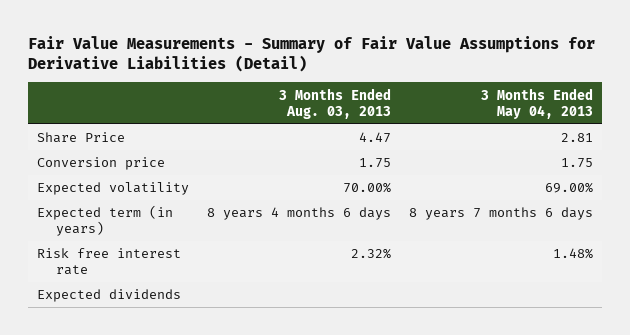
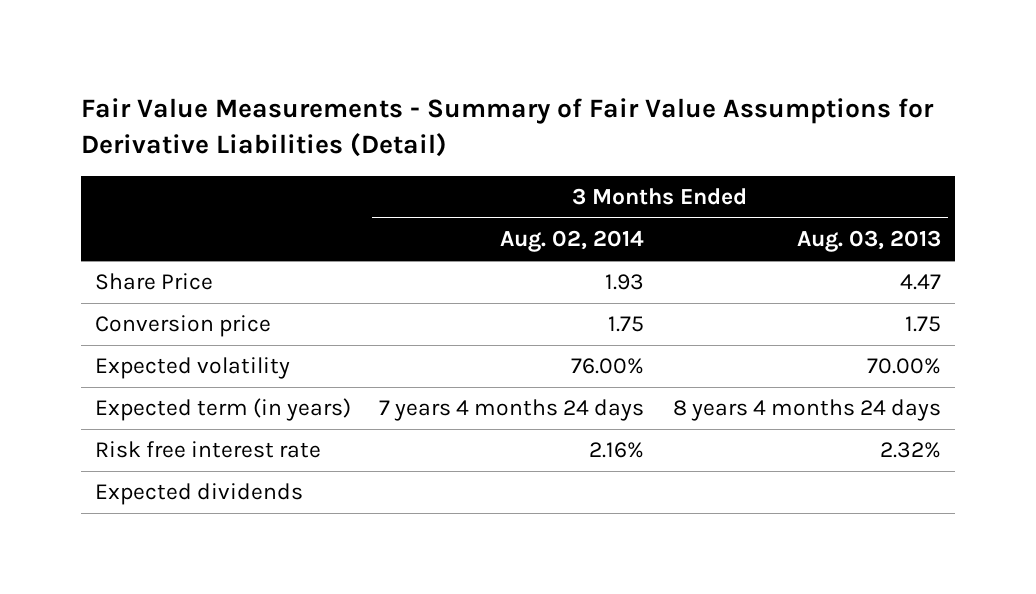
[480,87,593,119] 3 Months Ended May 04, 2013 -> none
none -> [500,230,645,253] Aug. 02, 2014
[207,207,392,221] 8 years 4 months 6 days -> [672,399,941,422] 8 years 4 months 24 days

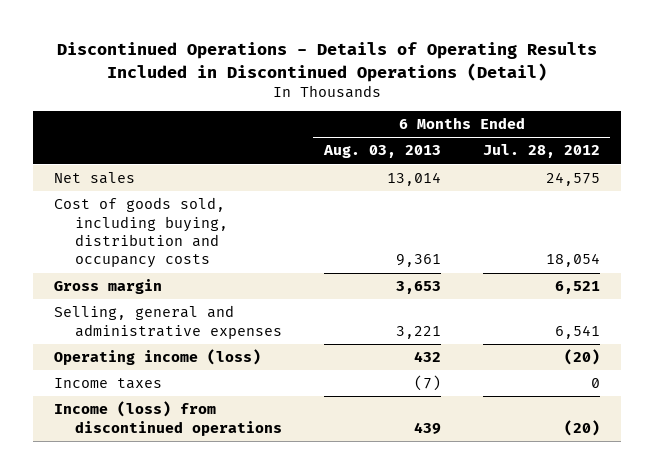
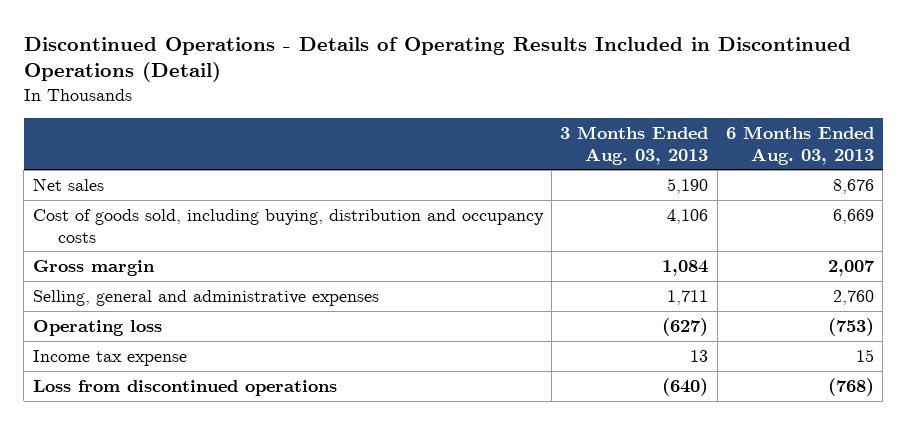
[482,144,600,159] Jul. 28, 2012 -> none
none -> [560,125,709,165] 3 Months Ended Aug. 03, 2013
[386,172,441,187] 13,014 -> [832,178,874,194] 8,676
[395,254,441,268] 9,361 -> [832,208,874,224] 6,669
[395,281,441,295] 3,653 -> [827,259,875,276] 2,007
[395,325,441,339] 3,221 -> [832,289,874,305] 2,760
[54,349,262,366] Operating income (loss) -> [32,319,162,336] Operating loss
[413,351,441,363] 432 -> [827,317,874,336] (753)
[54,378,163,390] Income taxes -> [32,349,187,366] Income tax expense
[413,375,441,392] (7) -> [855,348,874,362] 15
[54,401,283,436] Income (loss) from discontinued operations -> [32,379,337,396] Loss from discontinued operations
[413,421,441,434] 439 -> [827,377,874,396] (768)

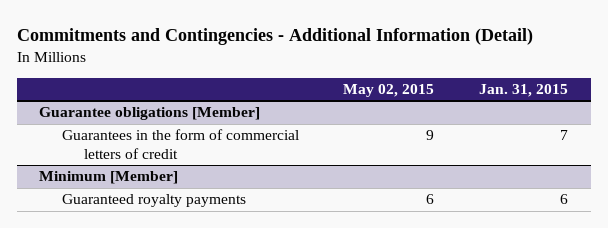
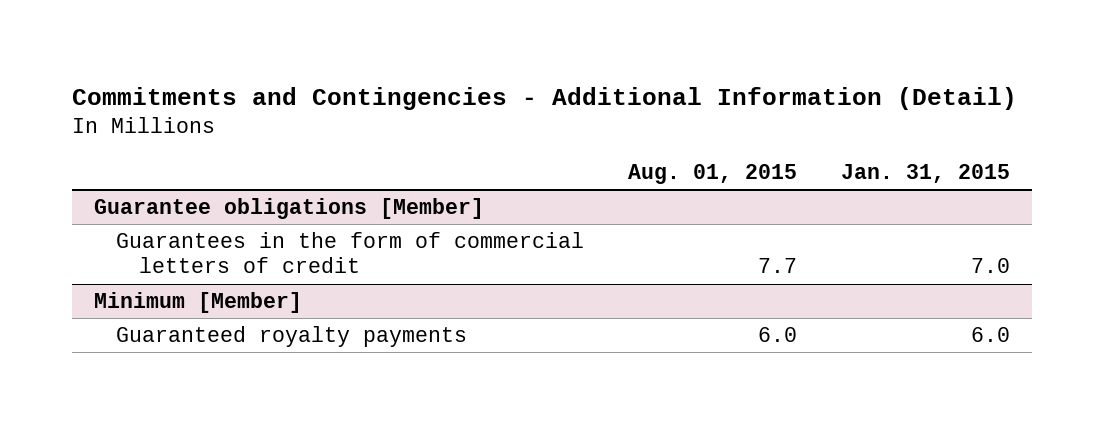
[343,84,435,98] May 02, 2015 -> none
none -> [628,163,798,184] Aug. 01, 2015
[560,130,569,141] 7 -> [971,258,1011,274] 7.0
[560,194,569,205] 6 -> [971,327,1011,343] 6.0

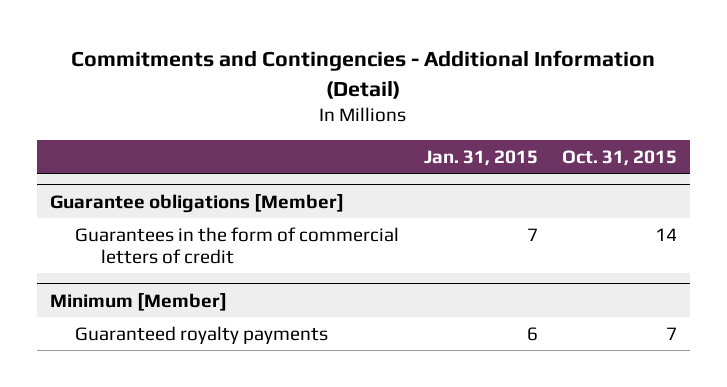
[628,163,798,184] Aug. 01, 2015 -> none
none -> [562,149,678,166] Oct. 31, 2015
[971,258,1011,274] 7.0 -> [526,227,538,241] 7
[971,327,1011,343] 6.0 -> [526,326,538,341] 6

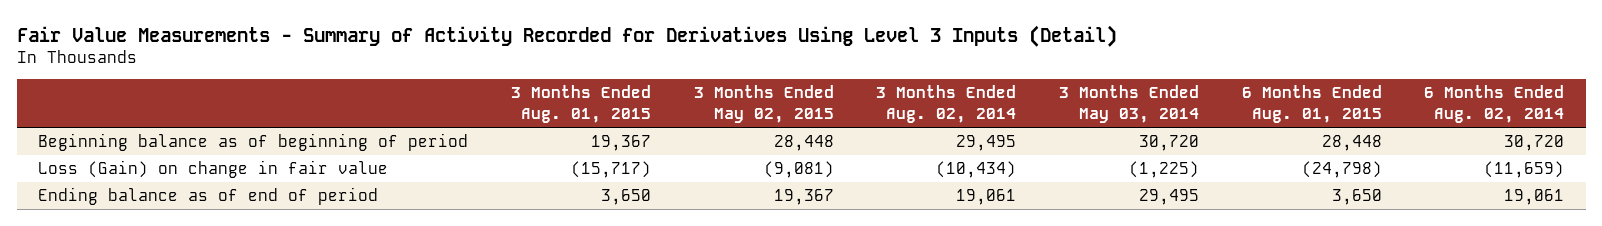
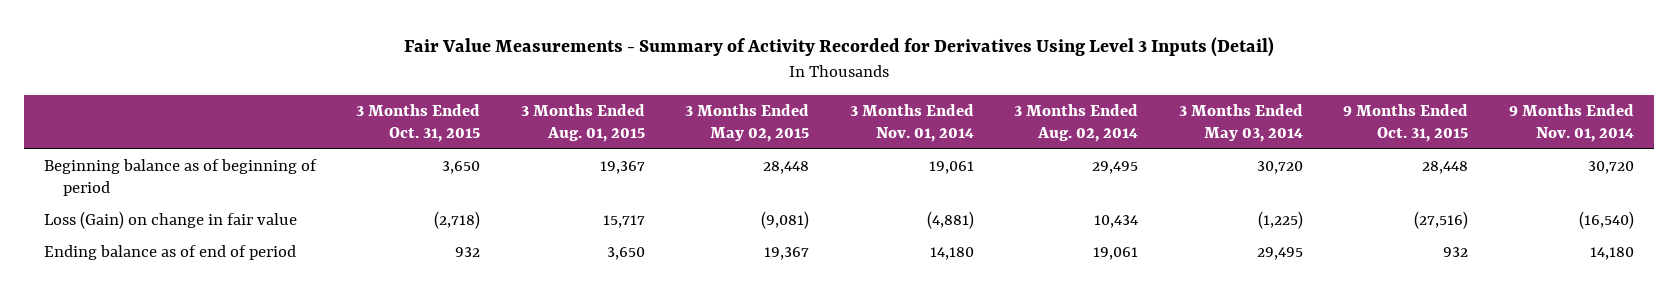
[1241,85,1382,124] 6 Months Ended Aug. 01, 2015 -> none
[1424,85,1565,124] 6 Months Ended Aug. 02, 2014 -> none
none -> [356,104,481,142] 3 Months Ended Oct. 31, 2015
none -> [849,104,974,142] 3 Months Ended Nov. 01, 2014
none -> [1343,104,1469,142] 9 Months Ended Oct. 31, 2015
none -> [1508,104,1634,142] 9 Months Ended Nov. 01, 2014
[570,161,651,179] (15,717) -> [602,215,645,229] 15,717
[936,161,1017,179] (10,434) -> [1094,215,1139,229] 10,434

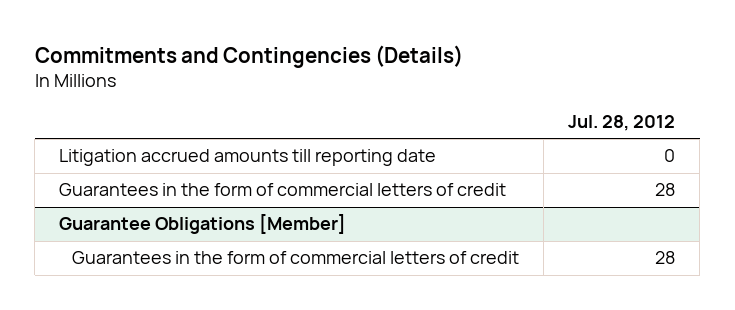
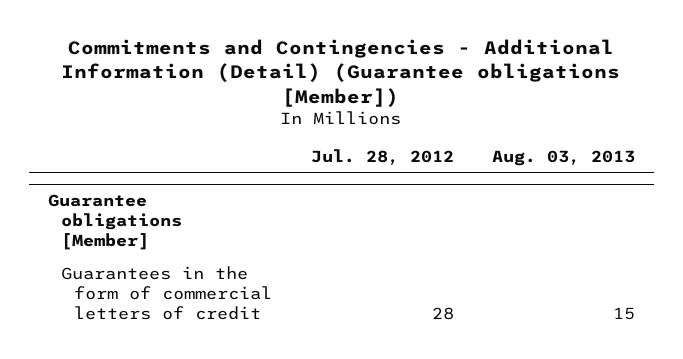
[34,44,463,68] Commitments and Contingencies (Details) -> [61,38,621,107] Commitments and Contingencies - Additional Information (Detail) (Guarantee obligations [Member])
none -> [491,149,635,166] Aug. 03, 2013
[59,149,437,167] Litigation accrued amounts till reporting date -> none
[59,183,507,197] Guarantees in the form of commercial letters of credit -> none
[59,214,347,235] Guarantee Obligations [Member] -> [48,193,183,251] Guarantee obligations [Member]

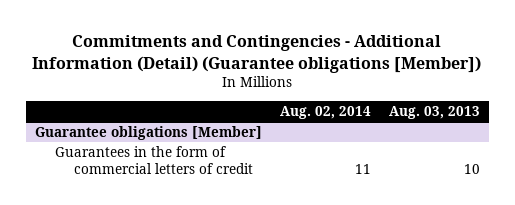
[310,148,454,165] Jul. 28, 2012 -> none
none -> [279,106,371,120] Aug. 02, 2014
[612,307,635,321] 15 -> [463,163,480,174] 10

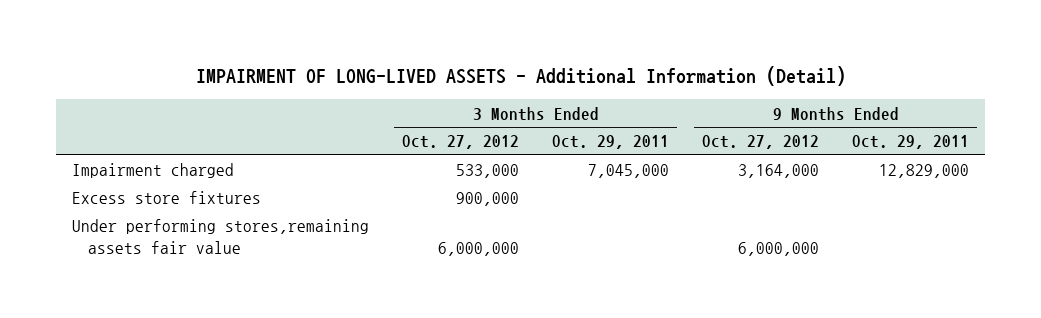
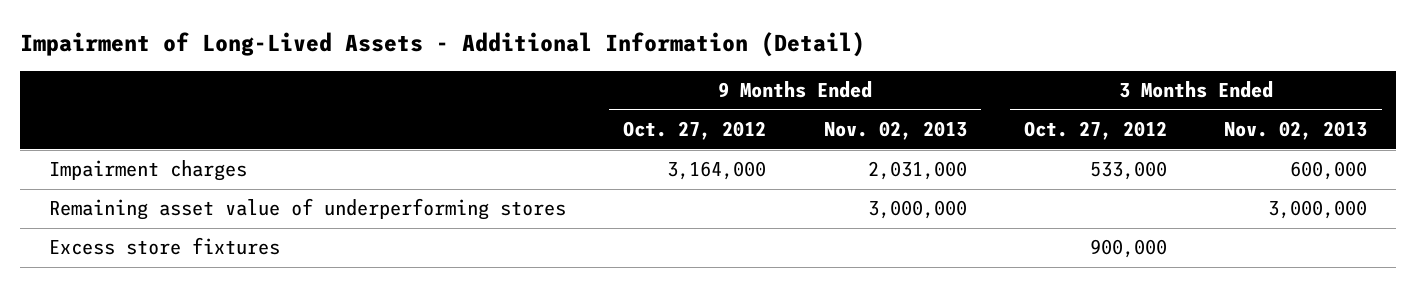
[195,66,846,87] IMPAIRMENT OF LONG-LIVED ASSETS - Additional Information (Detail) -> [20,32,866,58] Impairment of Long-Lived Assets - Additional Information (Detail)
[552,135,670,150] Oct. 29, 2011 -> none
[851,135,969,150] Oct. 29, 2011 -> none
none -> [823,121,967,141] Nov. 02, 2013
none -> [1224,121,1368,141] Nov. 02, 2013
[72,163,235,179] Impairment charged -> [49,160,248,182] Impairment charges
none -> [49,198,567,221] Remaining asset value of underperforming stores
[72,219,370,255] Under performing stores,remaining assets fair value -> none

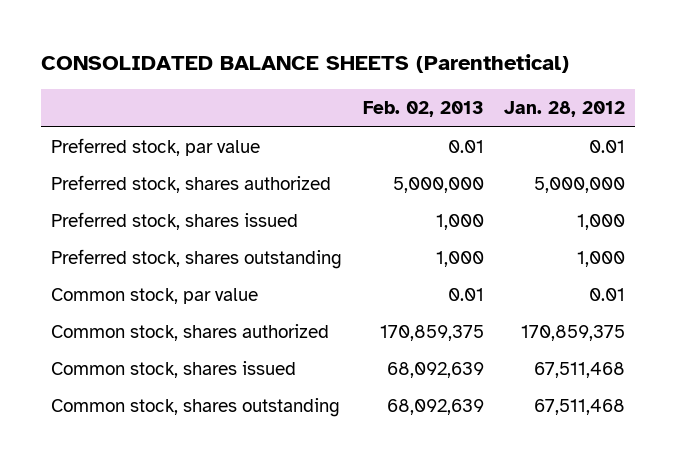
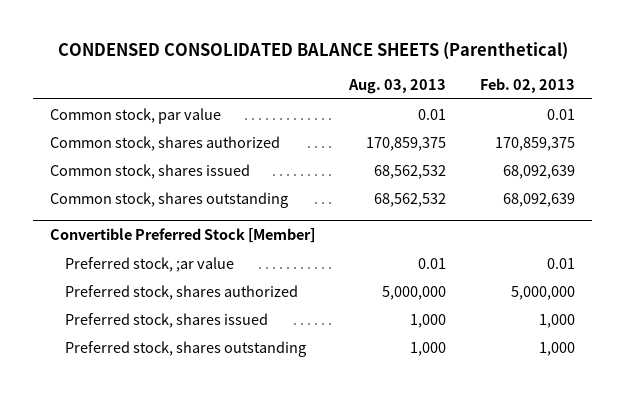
[41,54,570,74] CONSOLIDATED BALANCE SHEETS (Parenthetical) -> [57,41,568,60] CONDENSED CONSOLIDATED BALANCE SHEETS (Parenthetical)
[503,101,625,118] Jan. 28, 2012 -> none
none -> [348,78,447,94] Aug. 03, 2013
[51,138,261,157] Preferred stock, par value -> none
[51,175,332,194] Preferred stock, shares authorized -> none
[51,212,299,231] Preferred stock, shares issued -> none
[51,249,343,270] Preferred stock, shares outstanding -> none
none -> [50,228,316,244] Convertible Preferred Stock [Member]
none -> [65,256,235,272] Preferred stock, ;ar value
none -> [65,284,299,300] Preferred stock, shares authorized
none -> [65,312,269,328] Preferred stock, shares issued
none -> [65,340,307,357] Preferred stock, shares outstanding

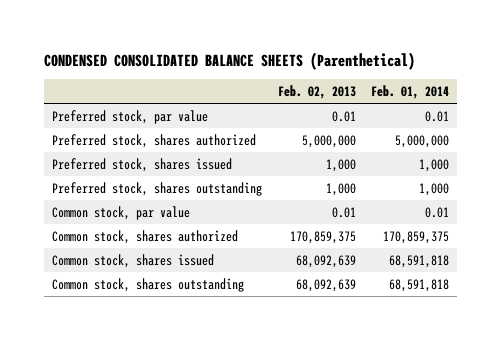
[348,78,447,94] Aug. 03, 2013 -> none
none -> [371,85,450,100] Feb. 01, 2014
none -> [52,109,209,124] Preferred stock, par value
none -> [52,133,257,148] Preferred stock, shares authorized
none -> [52,157,233,172] Preferred stock, shares issued
none -> [52,181,263,196] Preferred stock, shares outstanding
[50,228,316,244] Convertible Preferred Stock [Member] -> none
[65,256,235,272] Preferred stock, ;ar value -> none
[65,284,299,300] Preferred stock, shares authorized -> none
[65,312,269,328] Preferred stock, shares issued -> none
[65,340,307,357] Preferred stock, shares outstanding -> none

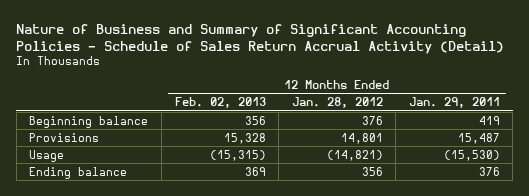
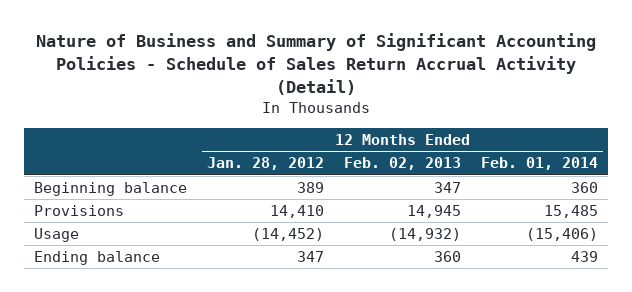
[408,97,500,109] Jan. 29, 2011 -> none
none -> [481,157,599,171] Feb. 01, 2014
[244,115,266,125] 356 -> [434,182,462,194] 347
[361,115,383,125] 376 -> [297,182,325,194] 389
[223,132,266,144] 15,328 -> [407,205,462,219] 14,945
[340,132,383,144] 14,801 -> [270,205,325,219] 14,410
[209,149,266,161] (15,315) -> [389,228,462,242] (14,932)
[326,149,383,161] (14,821) -> [252,228,325,242] (14,452)
[244,166,266,176] 369 -> [434,251,462,263] 360
[361,166,383,176] 356 -> [297,251,325,263] 347

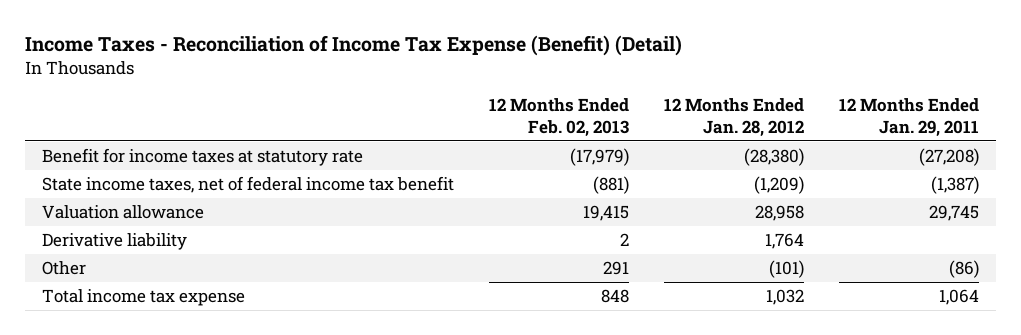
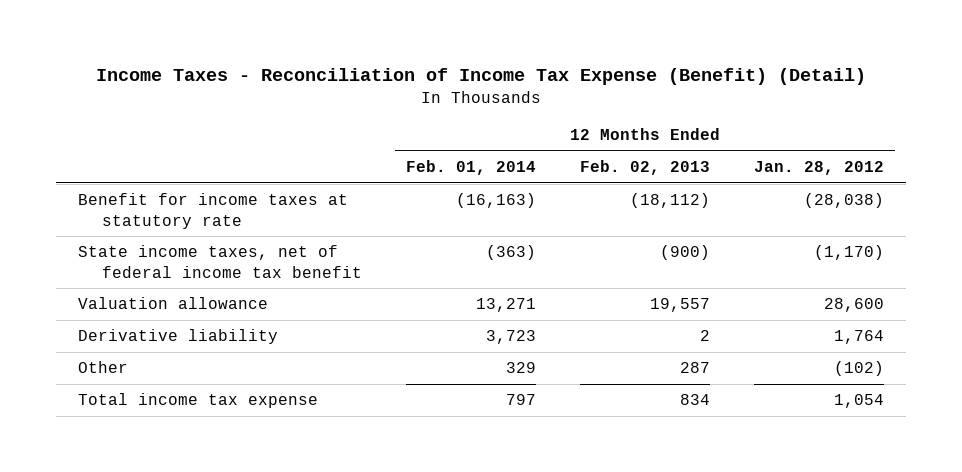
[838,98,979,138] 12 Months Ended Jan. 29, 2011 -> none
none -> [406,160,537,176] Feb. 01, 2014
[569,148,629,167] (17,979) -> [630,193,711,209] (18,112)
[743,148,804,167] (28,380) -> [804,193,885,209] (28,038)
[592,176,629,195] (881) -> [660,245,711,261] (900)
[753,176,804,195] (1,209) -> [814,245,885,261] (1,170)
[582,205,629,222] 19,415 -> [650,298,711,313] 19,557
[754,205,804,222] 28,958 -> [824,298,885,313] 28,600
[602,261,629,276] 291 -> [680,362,711,374] 287
[768,260,804,279] (101) -> [834,361,885,377] (102)
[600,289,629,304] 848 -> [680,394,711,406] 834
[765,289,804,306] 1,032 -> [834,394,885,409] 1,054

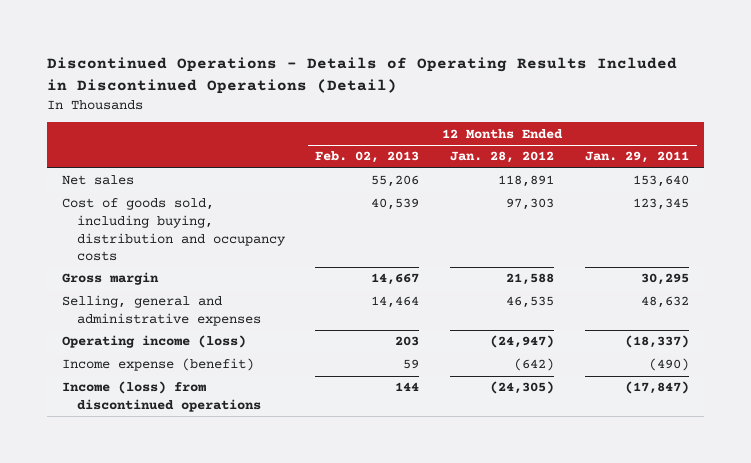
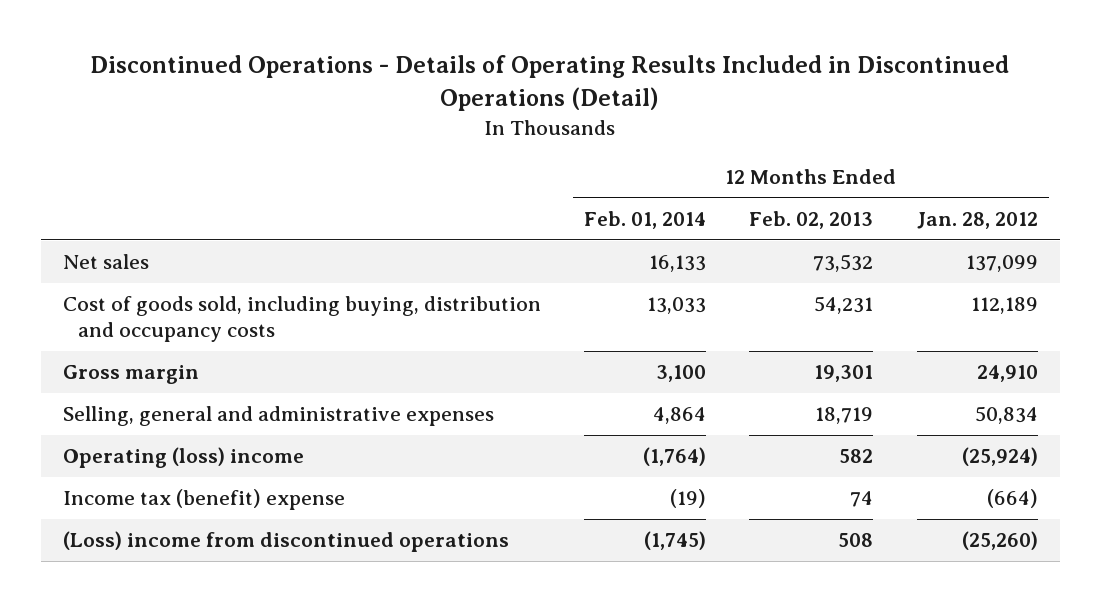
[584,151,689,164] Jan. 29, 2011 -> none
none -> [584,211,707,230] Feb. 01, 2014
[371,175,420,188] 55,206 -> [813,254,874,273] 73,532
[498,175,555,188] 118,891 -> [965,255,1038,273] 137,099
[371,198,420,211] 40,539 -> [814,296,874,315] 54,231
[506,198,555,211] 97,303 -> [970,297,1038,315] 112,189
[371,273,420,286] 14,667 -> [814,365,874,383] 19,301
[506,273,555,286] 21,588 -> [976,365,1038,383] 24,910
[371,296,420,309] 14,464 -> [815,407,874,425] 18,719
[506,296,555,309] 46,535 -> [974,406,1038,425] 50,834
[61,335,246,349] Operating income (loss) -> [62,447,304,469] Operating (loss) income
[395,336,420,347] 203 -> [839,449,874,464] 582
[490,335,555,349] (24,947) -> [961,447,1038,467] (25,924)
[61,358,254,372] Income expense (benefit) -> [62,489,345,511] Income tax (benefit) expense
[403,359,420,370] 59 -> [850,491,874,508] 74
[514,358,555,372] (642) -> [986,489,1038,509] (664)
[61,381,261,412] Income (loss) from discontinued operations -> [62,531,509,553] (Loss) income from discontinued operations
[395,382,420,392] 144 -> [838,533,874,548] 508
[490,381,555,395] (24,305) -> [961,531,1038,551] (25,260)

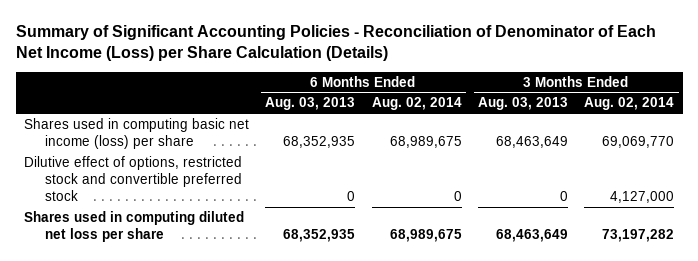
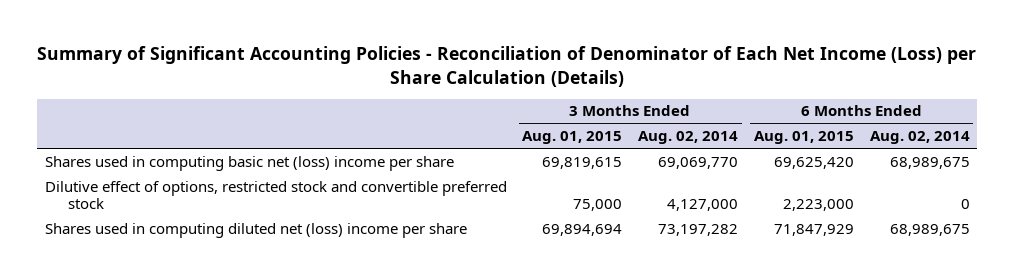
[265,97,356,111] Aug. 03, 2013 -> none
[477,97,568,111] Aug. 03, 2013 -> none
none -> [522,131,623,145] Aug. 01, 2015
none -> [753,131,854,145] Aug. 01, 2015
[23,118,249,150] Shares used in computing basic net income (loss) per share -> [44,155,454,171] Shares used in computing basic net (loss) income per share
[23,211,244,243] Shares used in computing diluted net loss per share -> [44,222,467,238] Shares used in computing diluted net (loss) income per share

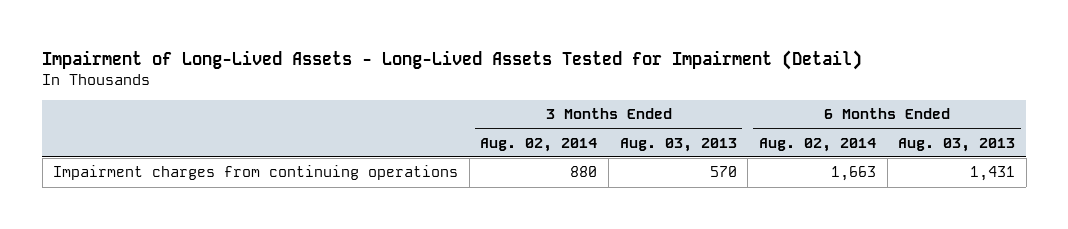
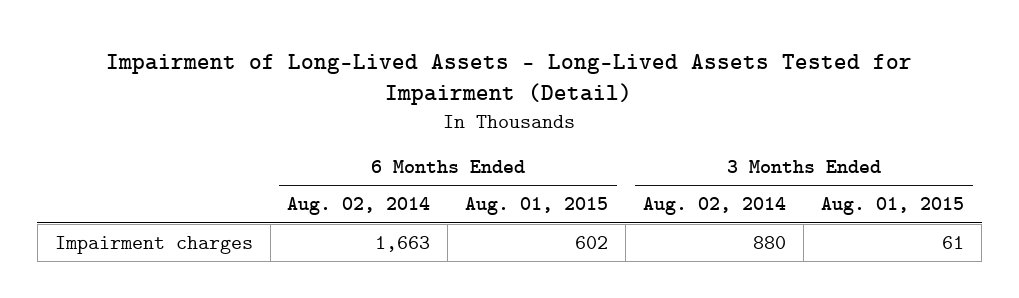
[619,137,737,152] Aug. 03, 2013 -> none
[898,137,1016,152] Aug. 03, 2013 -> none
none -> [465,197,609,216] Aug. 01, 2015
none -> [821,197,965,216] Aug. 01, 2015
[53,165,459,181] Impairment charges from continuing operations -> [54,235,253,254] Impairment charges

